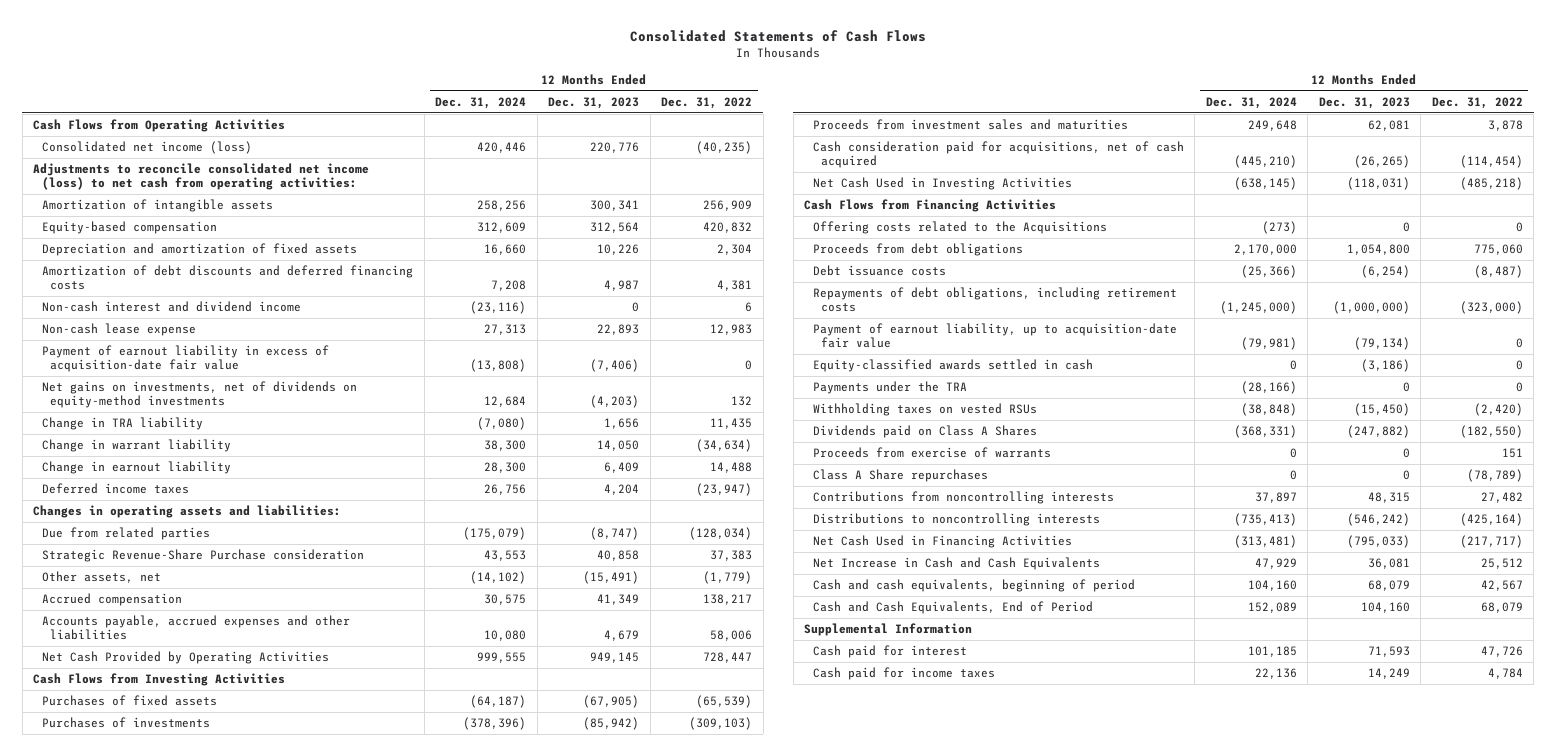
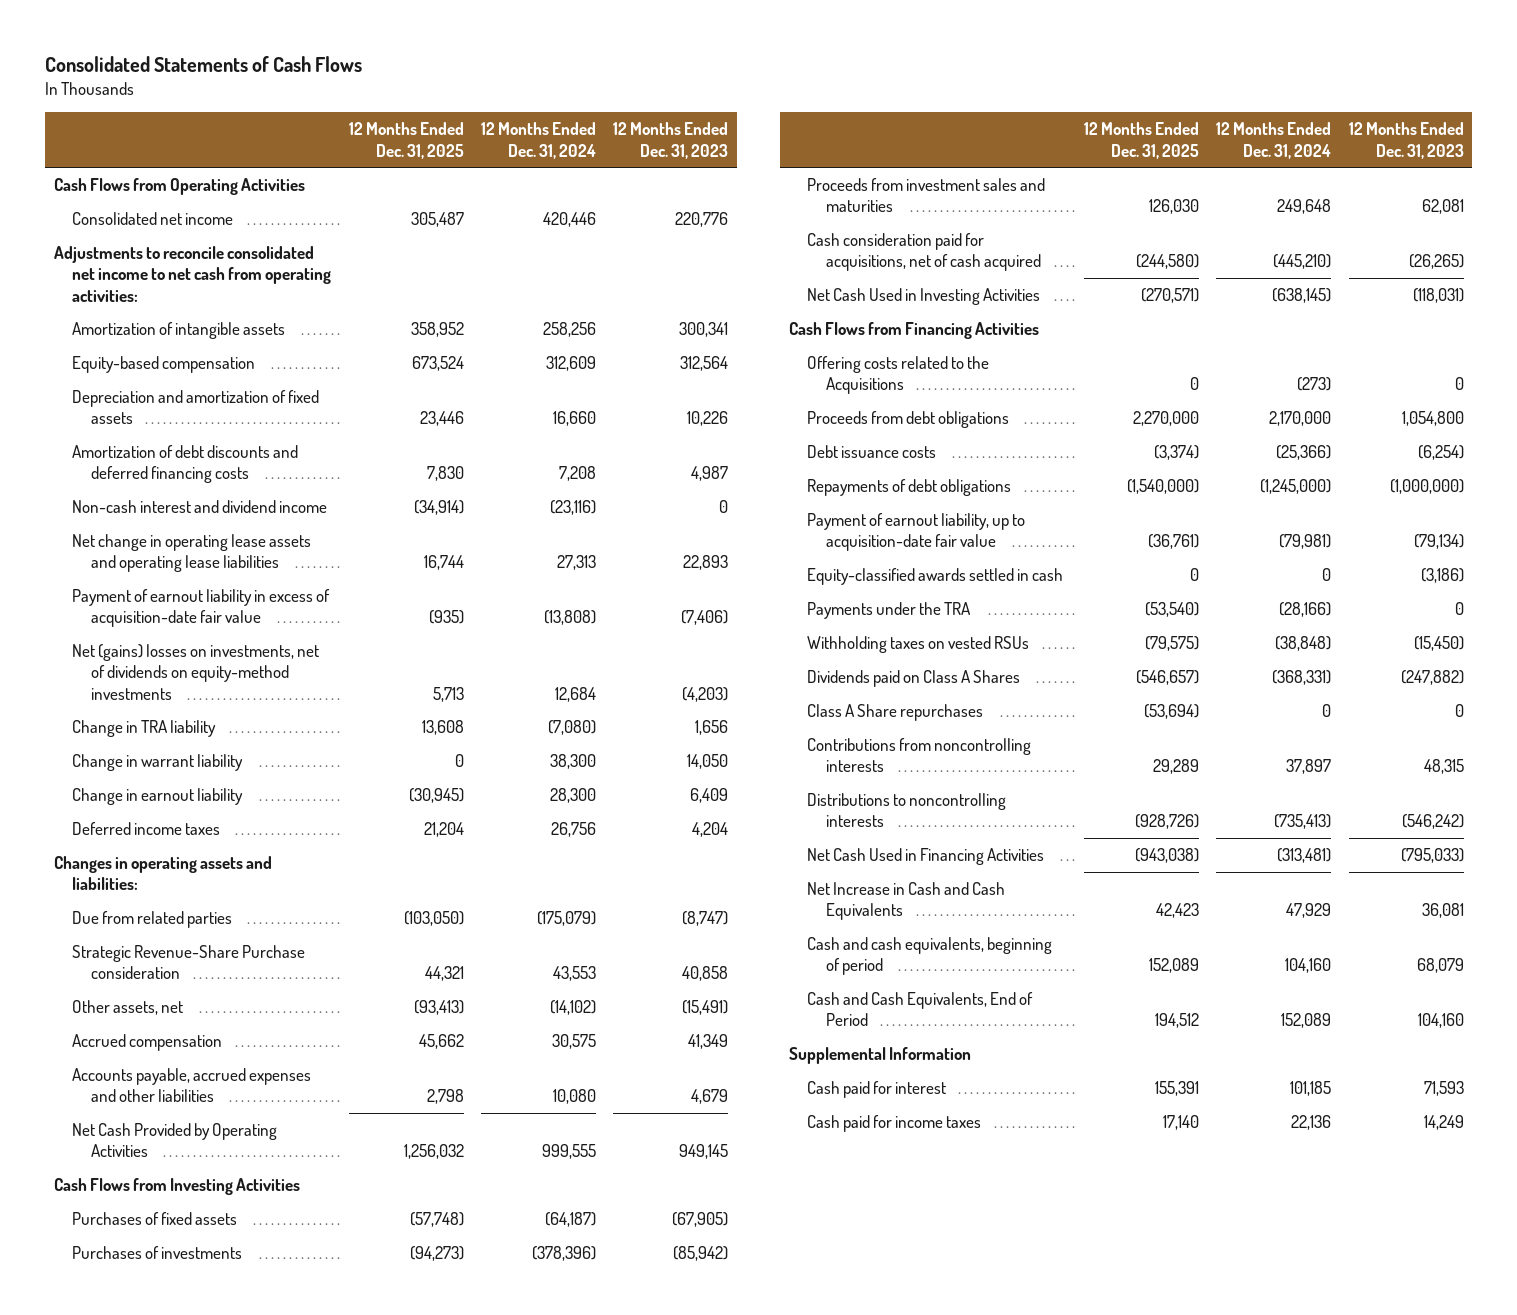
[661,97,753,110] Dec. 31, 2022 -> none
none -> [348,122,464,159] 12 Months Ended Dec. 31, 2025
[41,141,252,155] Consolidated net income (loss) -> [72,212,234,226] Consolidated net income
[33,163,370,191] Adjustments to reconcile consolidated net income (loss) to net cash from operating activities: -> [53,246,332,302] Adjustments to reconcile consolidated net income to net cash from operating activities:
[41,323,196,337] Non-cash lease expense -> [72,534,312,573] Net change in operating lease assets and operating lease liabilities
[41,381,357,409] Net gains on investments, net of dividends on equity-method investments -> [72,644,320,700] Net (gains) losses on investments, net of dividends on equity-method investments
[812,287,1177,313] Repayments of debt obligations, including retirement costs -> [807,479,1012,497] Repayments of debt obligations
[812,447,1051,459] Proceeds from exercise of warrants -> none

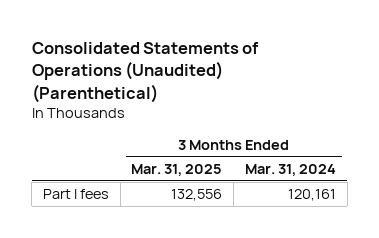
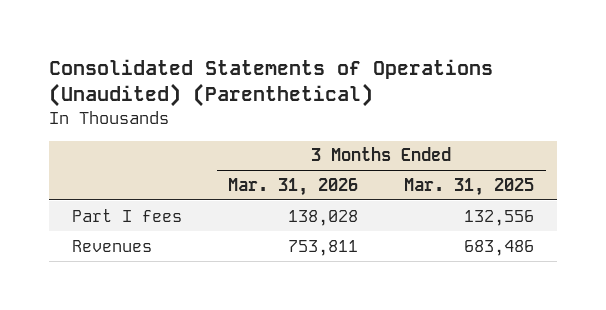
[245,163,337,176] Mar. 31, 2024 -> none
none -> [228,177,359,196] Mar. 31, 2026
none -> [72,239,153,252] Revenues

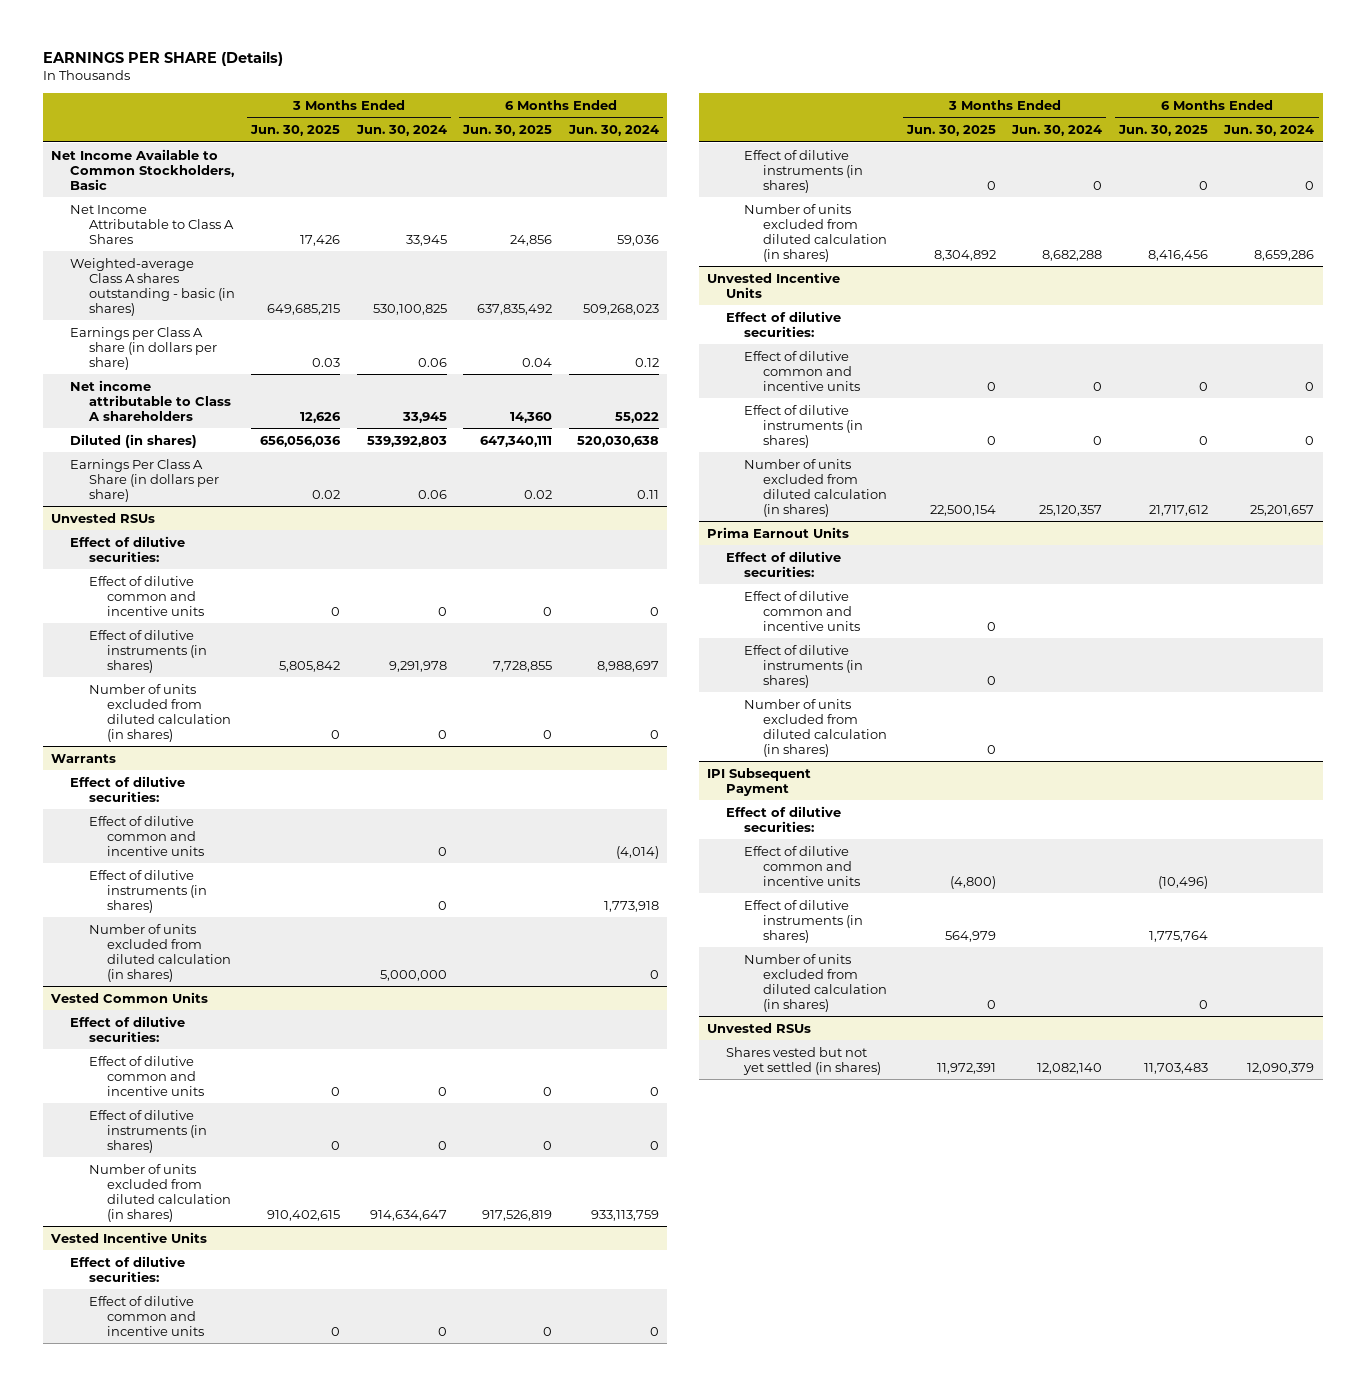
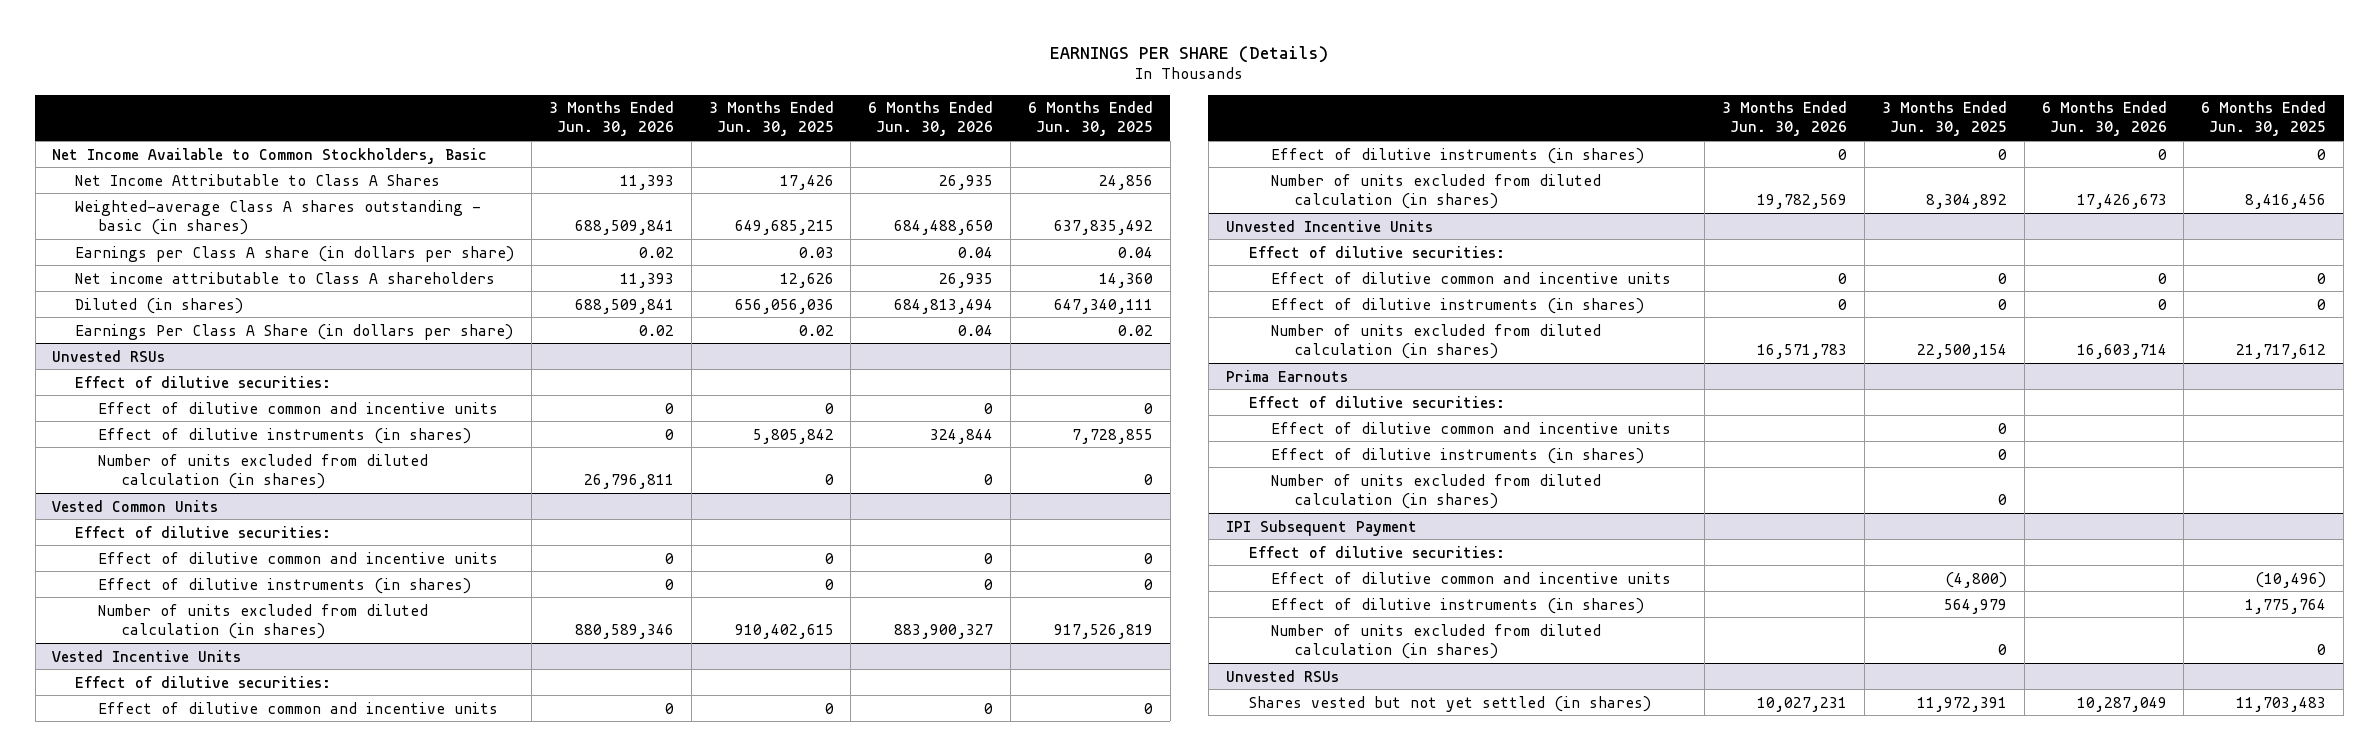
[355,125,447,137] Jun. 30, 2024 -> none
[567,125,659,137] Jun. 30, 2024 -> none
none -> [548,101,674,137] 3 Months Ended Jun. 30, 2026
none -> [868,101,994,137] 6 Months Ended Jun. 30, 2026
[51,753,117,763] Warrants -> none
[69,775,185,802] Effect of dilutive securities: -> none
[88,815,205,856] Effect of dilutive common and incentive units -> none
[88,869,208,913] Effect of dilutive instruments (in shares) -> none
[88,923,232,982] Number of units excluded from diluted calculation (in shares) -> none
[707,526,850,538] Prima Earnout Units -> [1225,369,1348,382] Prima Earnouts

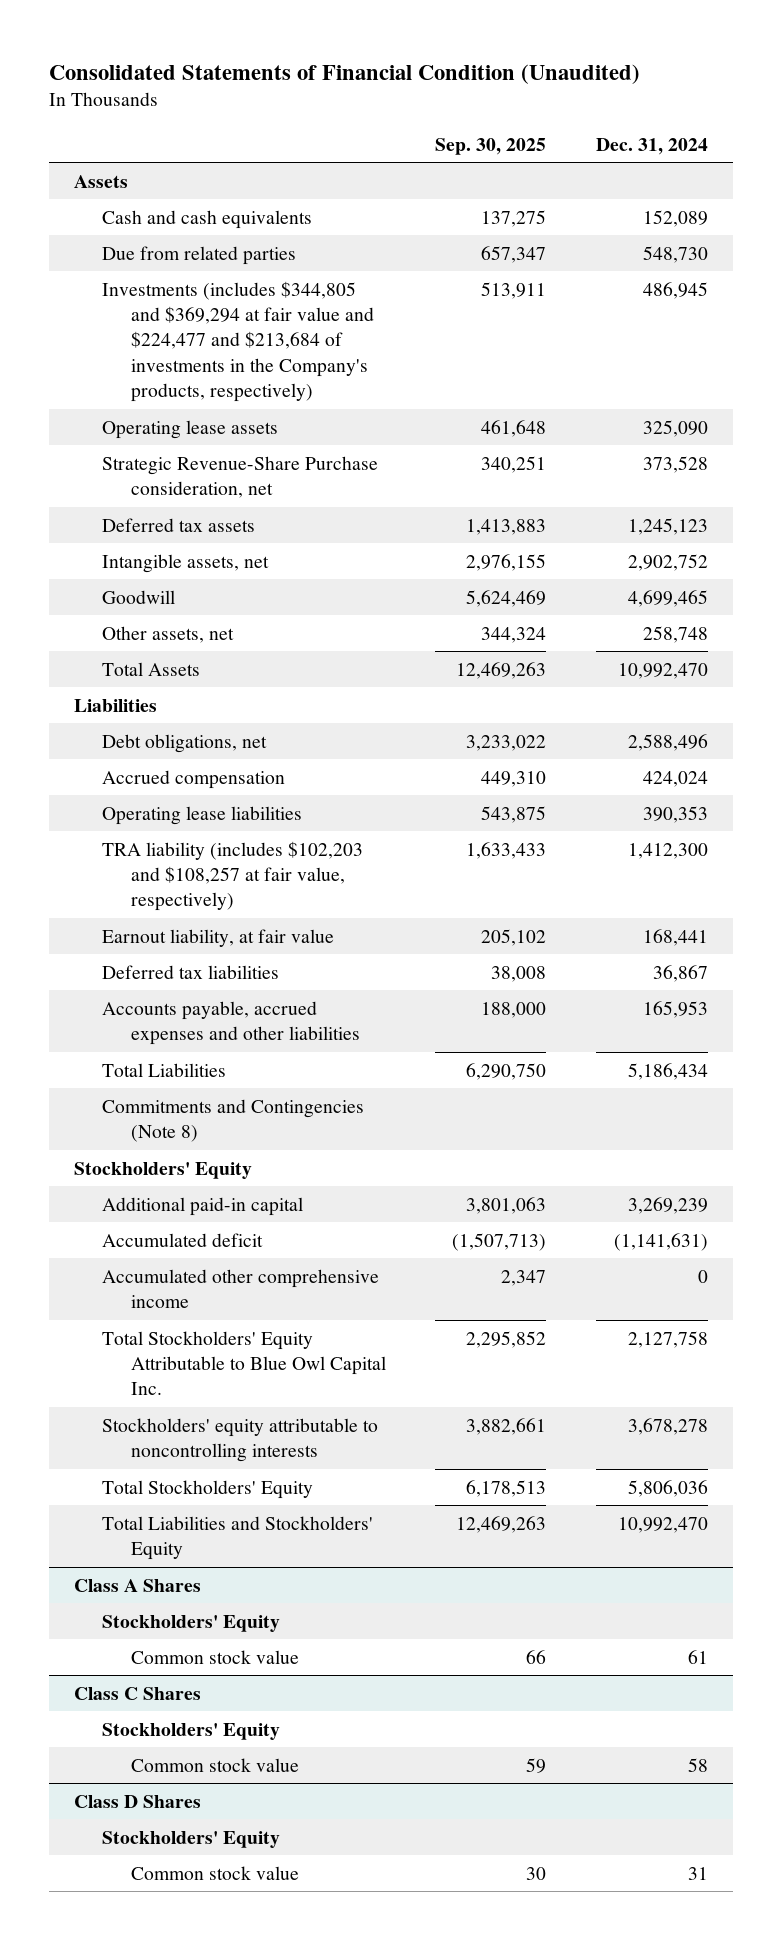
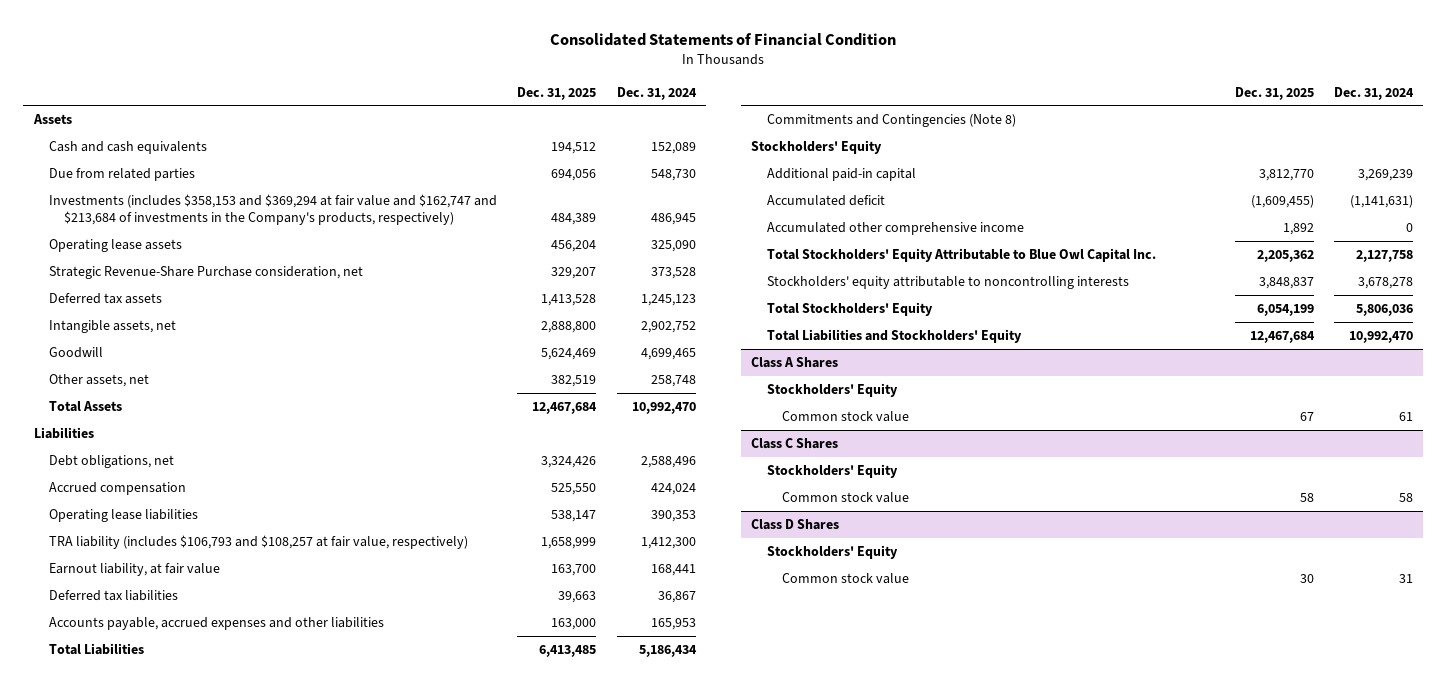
[48,63,640,84] Consolidated Statements of Financial Condition (Unaudited) -> [550,33,897,47] Consolidated Statements of Financial Condition
[435,137,547,155] Sep. 30, 2025 -> none
none -> [517,86,597,100] Dec. 31, 2025
[102,280,374,402] Investments (includes $344,805 and $369,294 at fair value and $224,477 and $213,684 of investments in the Company's products, respectively) -> [48,193,497,225] Investments (includes $358,153 and $369,294 at fair value and $162,747 and $213,684 of investments in the Company's products, respectively)
[102,840,364,912] TRA liability (includes $102,203 and $108,257 at fair value, respectively) -> [48,534,468,549] TRA liability (includes $106,793 and $108,257 at fair value, respectively)

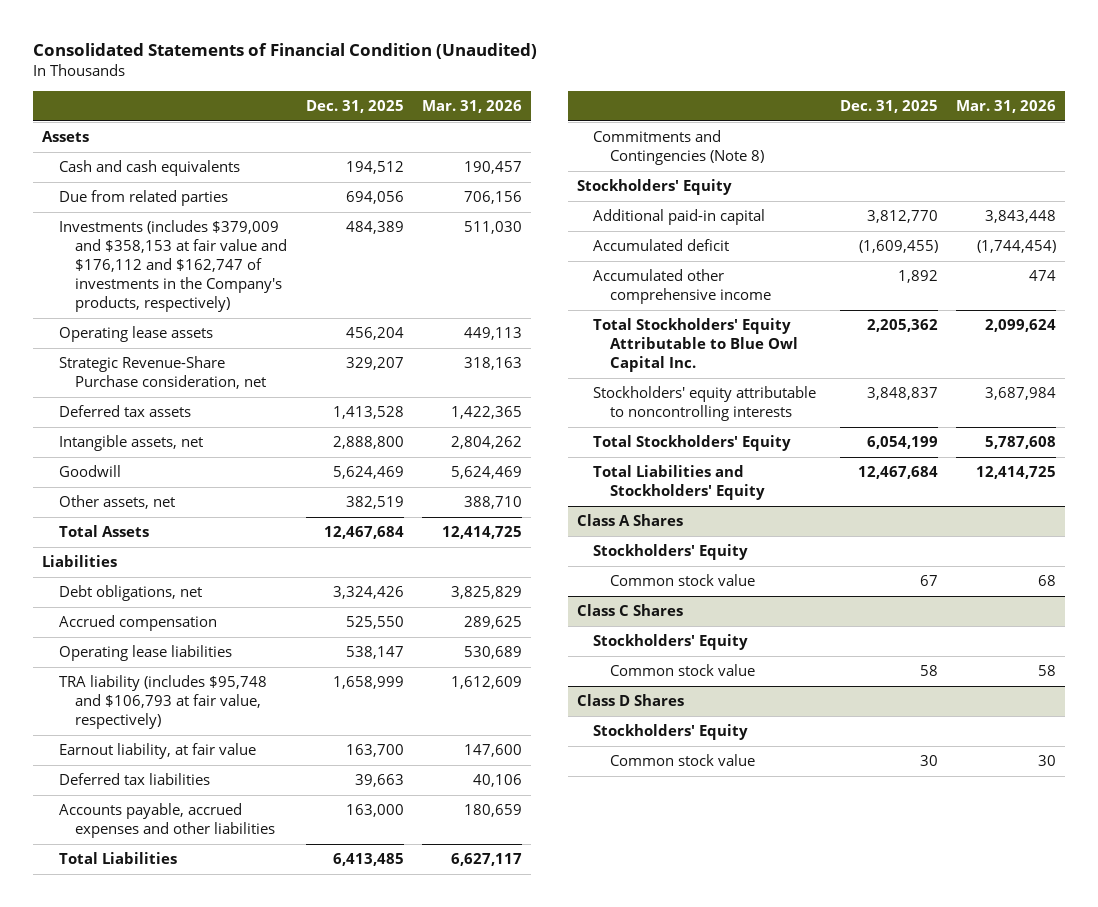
[550,33,897,47] Consolidated Statements of Financial Condition -> [33,43,538,60] Consolidated Statements of Financial Condition (Unaudited)
[616,86,697,100] Dec. 31, 2024 -> none
none -> [421,99,522,113] Mar. 31, 2026
[48,193,497,225] Investments (includes $358,153 and $369,294 at fair value and $162,747 and $213,684 of investments in the Company's products, respectively) -> [58,220,288,313] Investments (includes $379,009 and $358,153 at fair value and $176,112 and $162,747 of investments in the Company's products, respectively)
[48,534,468,549] TRA liability (includes $106,793 and $108,257 at fair value, respectively) -> [58,675,267,730] TRA liability (includes $95,748 and $106,793 at fair value, respectively)

